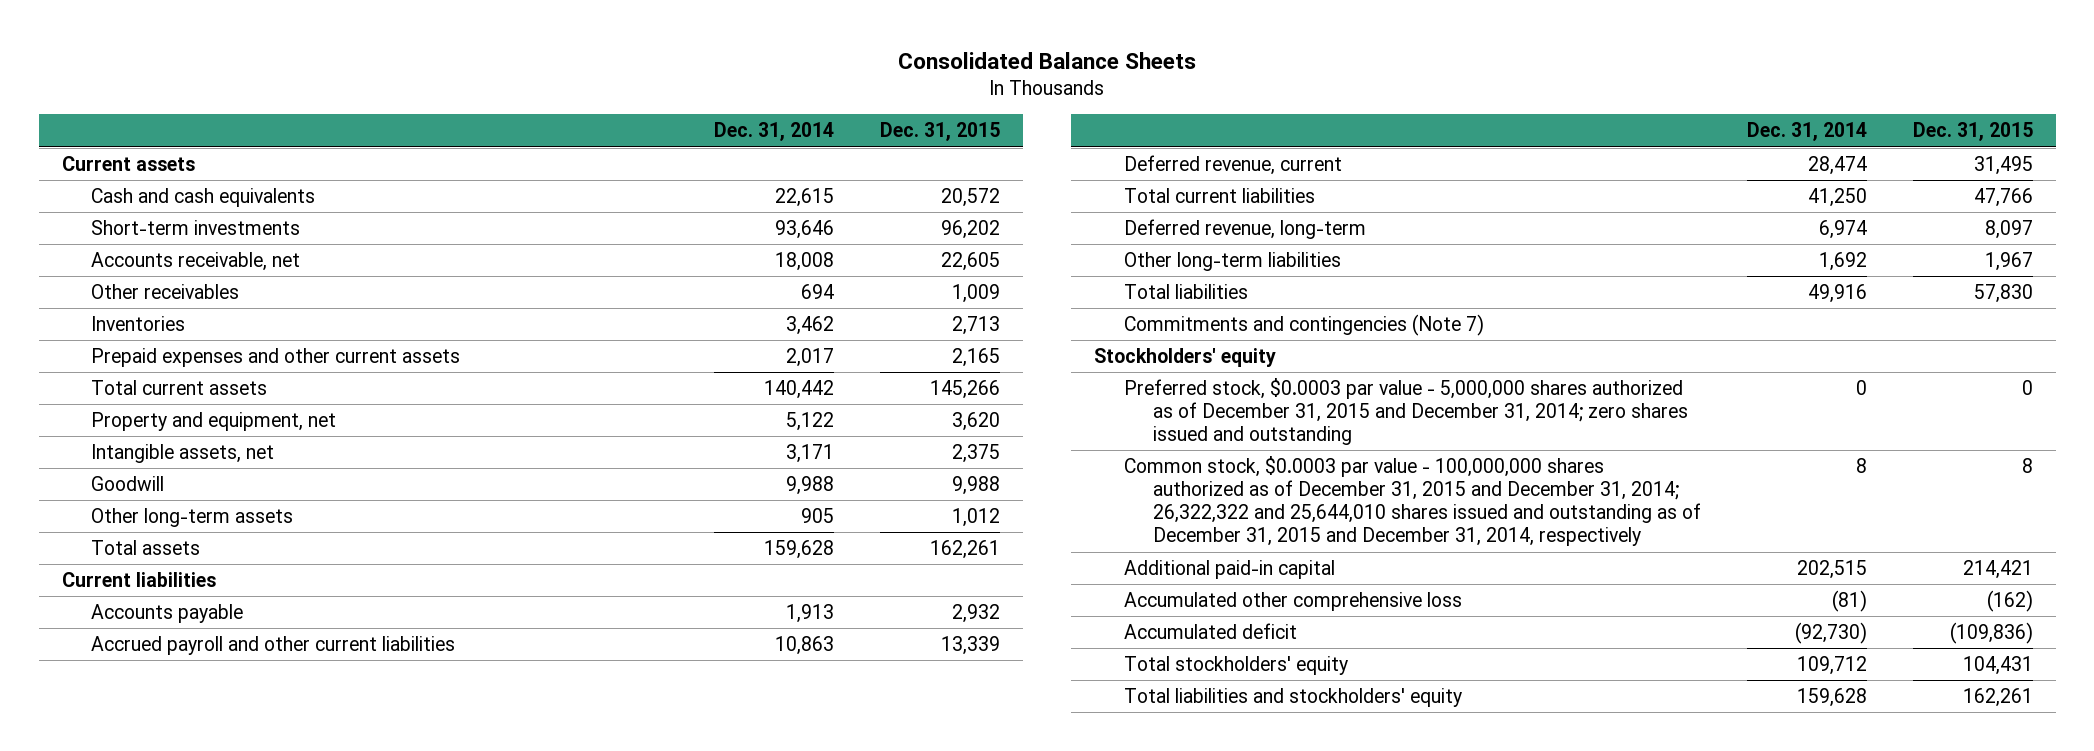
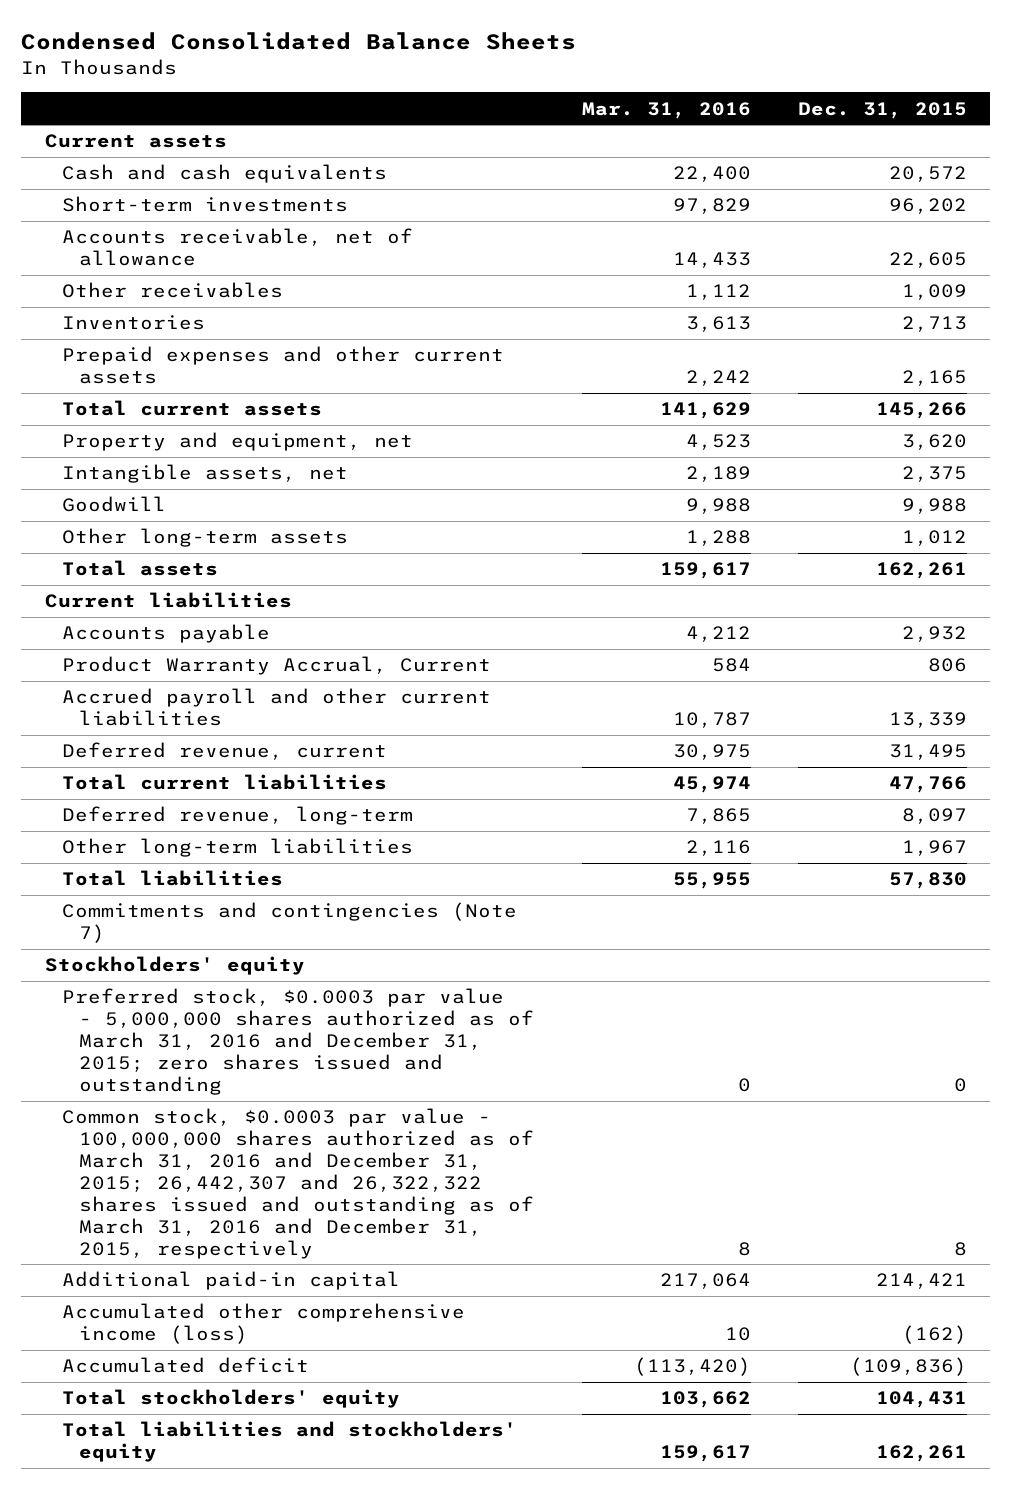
[898,51,1197,69] Consolidated Balance Sheets -> [21,32,577,51] Condensed Consolidated Balance Sheets
[714,122,835,142] Dec. 31, 2014 -> none
none -> [581,101,751,119] Mar. 31, 2016
[91,252,301,272] Accounts receivable, net -> [62,228,414,267] Accounts receivable, net of allowance
none -> [62,656,492,676] Product Warranty Accrual, Current
[1123,378,1689,446] Preferred stock, $0.0003 par value - 5,000,000 shares authorized as of December 31, 2015 and December 31, 2014; zero shares issued and outstanding -> [62,988,535,1095] Preferred stock, $0.0003 par value - 5,000,000 shares authorized as of March 31, 2016 and December 31, 2015; zero shares issued and outstanding
[1123,456,1702,547] Common stock, $0.0003 par value - 100,000,000 shares authorized as of December 31, 2015 and December 31, 2014; 26,322,322 and 25,644,010 shares issued and outstanding as of December 31, 2015 and December 31, 2014, respectively -> [62,1108,535,1259] Common stock, $0.0003 par value - 100,000,000 shares authorized as of March 31, 2016 and December 31, 2015; 26,442,307 and 26,322,322 shares issued and outstanding as of March 31, 2016 and December 31, 2015, respectively
[1123,592,1462,612] Accumulated other comprehensive loss -> [62,1303,466,1345] Accumulated other comprehensive income (loss)

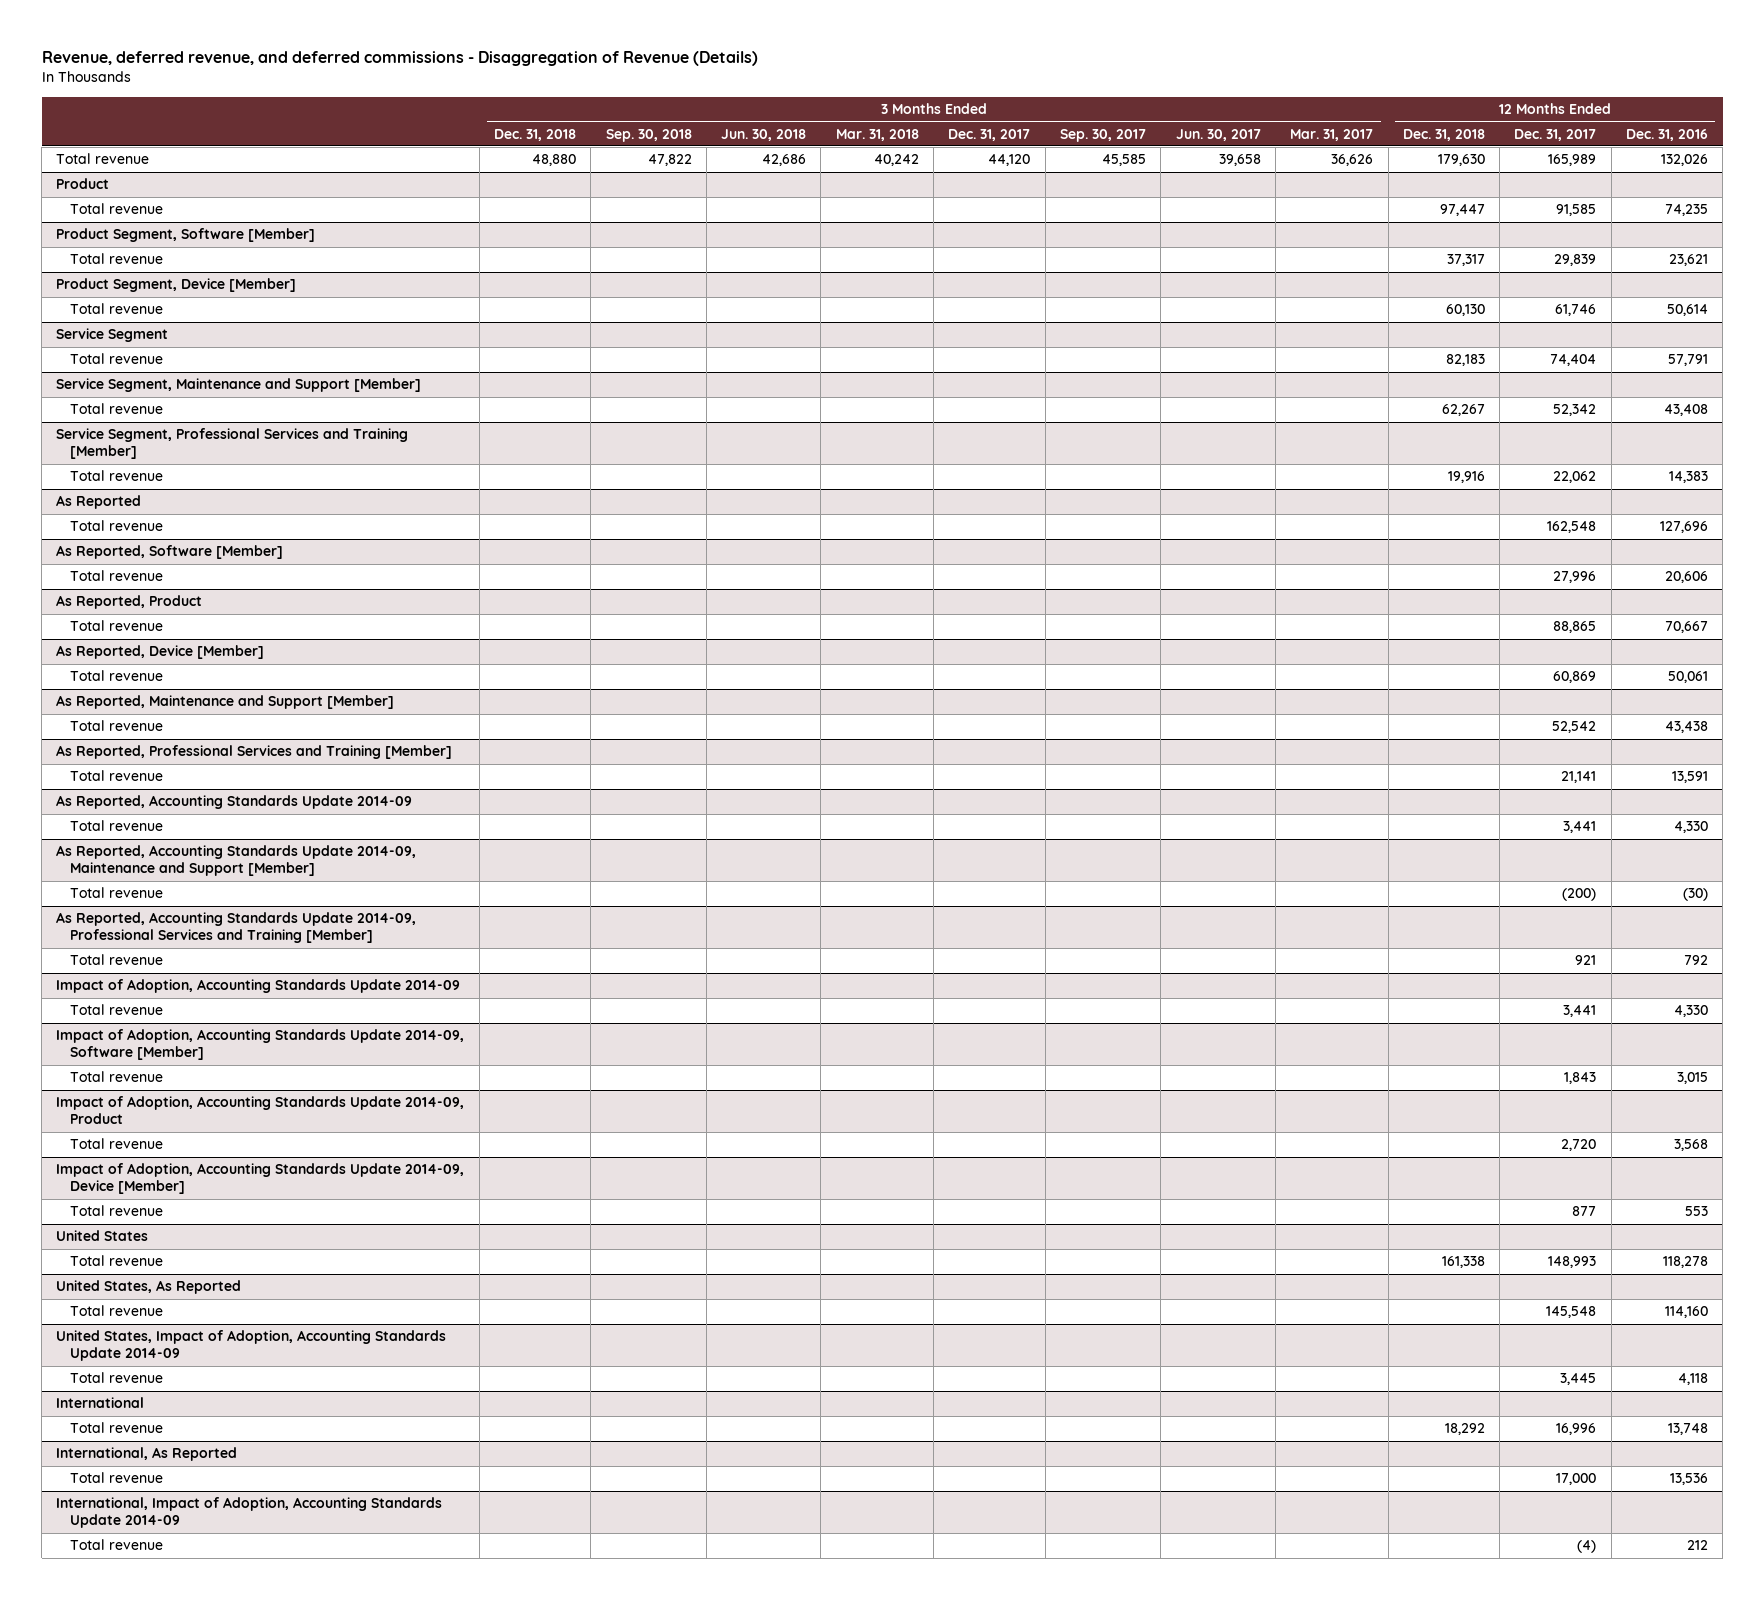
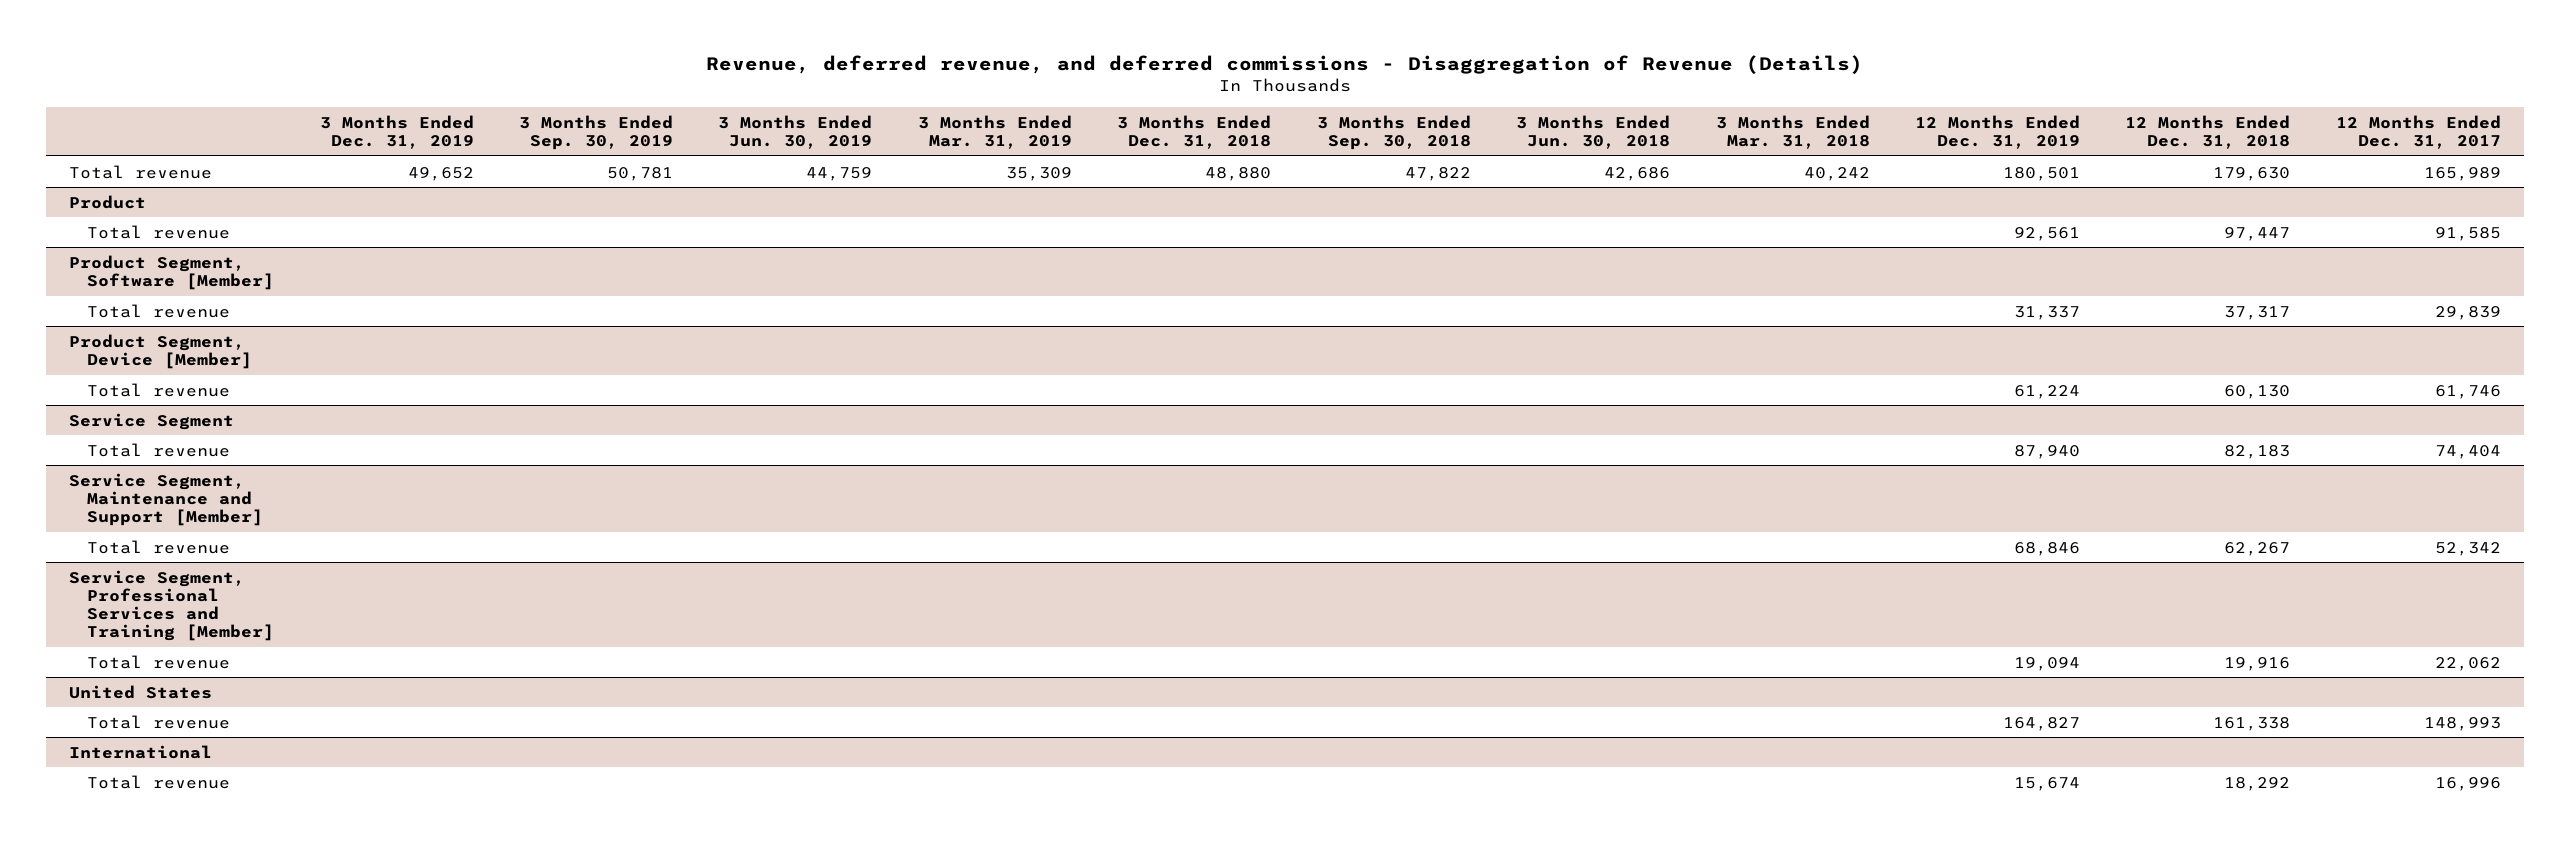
[948,128,1031,141] Dec. 31, 2017 -> none
[1060,128,1147,142] Sep. 30, 2017 -> none
[1175,128,1261,141] Jun. 30, 2017 -> none
[1290,128,1374,141] Mar. 31, 2017 -> none
[1626,128,1709,141] Dec. 31, 2016 -> none
none -> [319,114,474,149] 3 Months Ended Dec. 31, 2019
none -> [519,114,674,150] 3 Months Ended Sep. 30, 2019
none -> [718,114,873,149] 3 Months Ended Jun. 30, 2019
none -> [917,114,1072,149] 3 Months Ended Mar. 31, 2019
none -> [1914,114,2080,149] 12 Months Ended Dec. 31, 2019
[56,495,142,510] As Reported -> none
[69,520,163,532] Total revenue -> none
[56,545,284,560] As Reported, Software [Member] -> none
[69,570,163,582] Total revenue -> none
[56,595,203,610] As Reported, Product -> none
[69,620,163,632] Total revenue -> none
[56,645,265,660] As Reported, Device [Member] -> none
[69,670,163,682] Total revenue -> none
[56,695,395,710] As Reported, Maintenance and Support [Member] -> none
[69,720,163,732] Total revenue -> none
[56,745,453,760] As Reported, Professional Services and Training [Member] -> none
[69,770,163,782] Total revenue -> none
[56,795,413,810] As Reported, Accounting Standards Update 2014-09 -> none
[69,820,163,832] Total revenue -> none
[56,845,417,877] As Reported, Accounting Standards Update 2014-09, Maintenance and Support [Member] -> none
[69,887,163,899] Total revenue -> none
[56,912,417,944] As Reported, Accounting Standards Update 2014-09, Professional Services and Training [Member] -> none
[69,954,163,966] Total revenue -> none
[56,979,461,994] Impact of Adoption, Accounting Standards Update 2014-09 -> none
[69,1004,163,1016] Total revenue -> none
[56,1029,465,1061] Impact of Adoption, Accounting Standards Update 2014-09, Software [Member] -> none
[69,1071,163,1083] Total revenue -> none
[56,1096,465,1125] Impact of Adoption, Accounting Standards Update 2014-09, Product -> none
[69,1138,163,1150] Total revenue -> none
[56,1163,465,1195] Impact of Adoption, Accounting Standards Update 2014-09, Device [Member] -> none
[69,1205,163,1217] Total revenue -> none
[56,1280,242,1295] United States, As Reported -> none
[69,1305,163,1317] Total revenue -> none
[56,1330,447,1362] United States, Impact of Adoption, Accounting Standards Update 2014-09 -> none
[69,1372,163,1384] Total revenue -> none
[56,1447,238,1462] International, As Reported -> none
[69,1472,163,1484] Total revenue -> none
[56,1497,443,1529] International, Impact of Adoption, Accounting Standards Update 2014-09 -> none
[69,1539,163,1551] Total revenue -> none

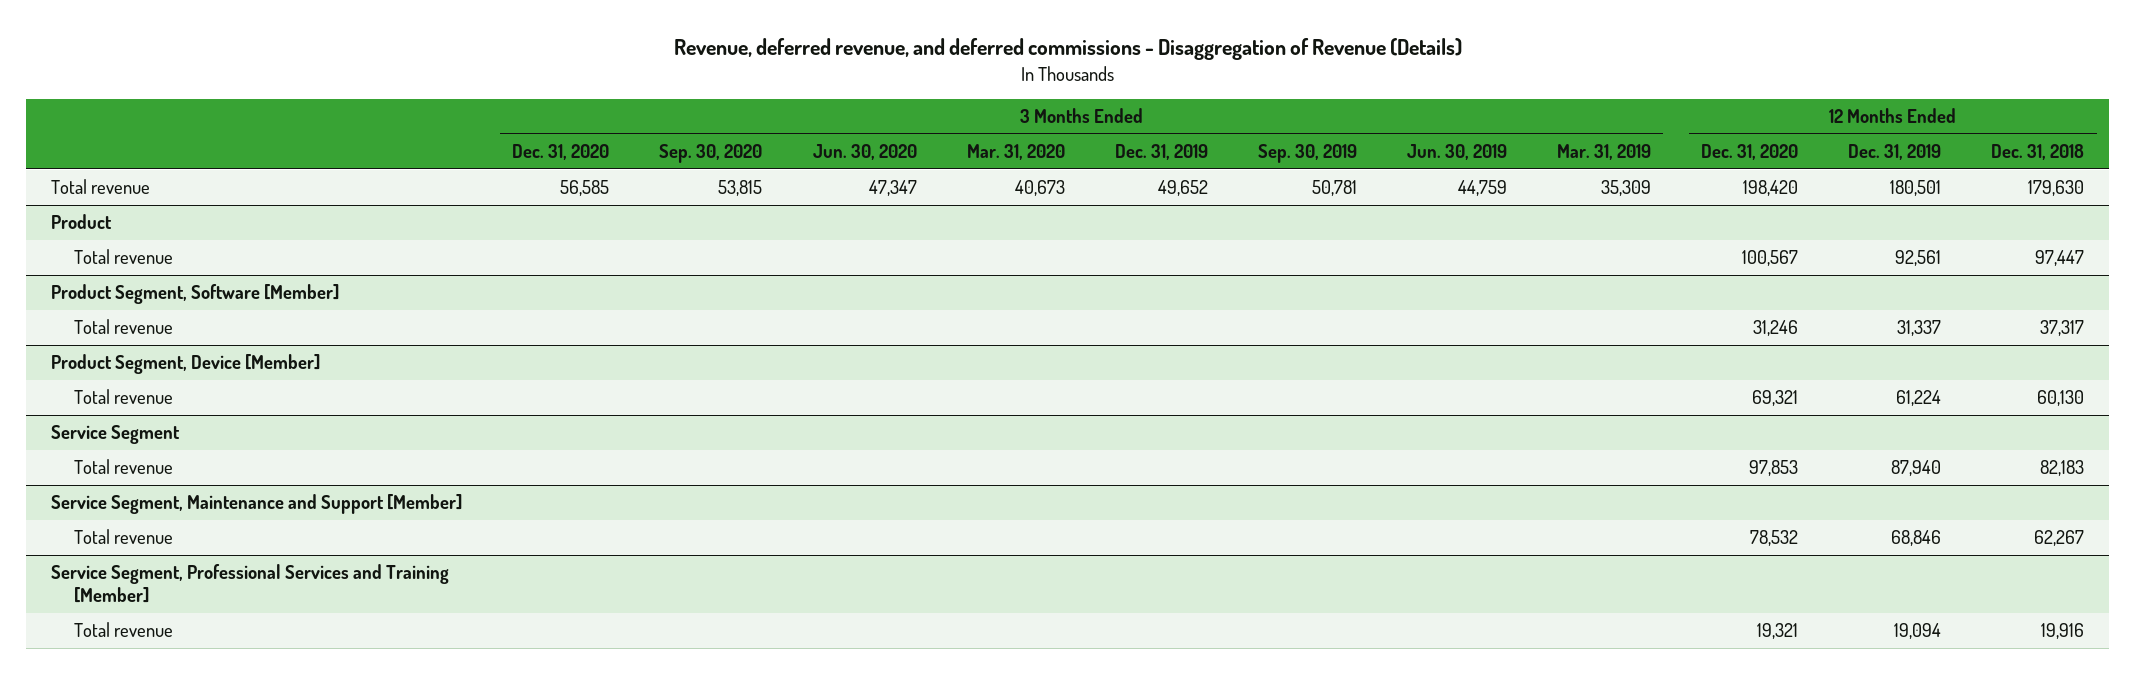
[1117,114,1272,149] 3 Months Ended Dec. 31, 2018 -> none
[1316,114,1471,150] 3 Months Ended Sep. 30, 2018 -> none
[1516,114,1671,149] 3 Months Ended Jun. 30, 2018 -> none
[1715,114,1870,149] 3 Months Ended Mar. 31, 2018 -> none
[2335,114,2501,149] 12 Months Ended Dec. 31, 2017 -> none
none -> [512,144,610,161] Dec. 31, 2020
none -> [659,144,763,164] Sep. 30, 2020
none -> [812,144,917,161] Jun. 30, 2020
none -> [966,144,1065,161] Mar. 31, 2020
none -> [1701,144,1799,161] Dec. 31, 2020
[68,684,212,699] United States -> none
[87,714,231,729] Total revenue -> none
[68,744,212,759] International -> none
[87,774,231,789] Total revenue -> none

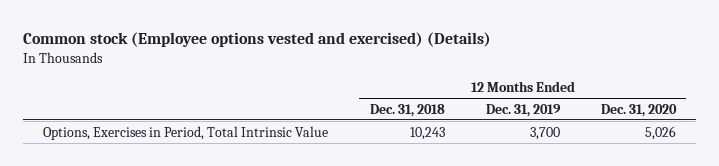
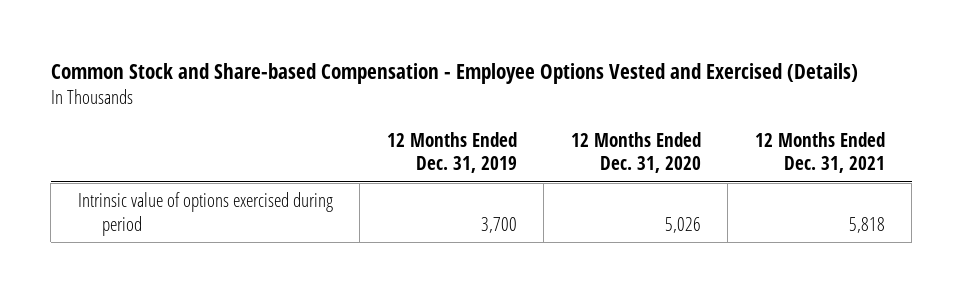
[22,32,491,48] Common stock (Employee options vested and exercised) (Details) -> [50,63,858,85] Common Stock and Share-based Compensation - Employee Options Vested and Exercised (Details)
[369,103,445,117] Dec. 31, 2018 -> none
none -> [754,131,885,174] 12 Months Ended Dec. 31, 2021
[43,125,329,140] Options, Exercises in Period, Total Intrinsic Value -> [77,192,333,236] Intrinsic value of options exercised during period

